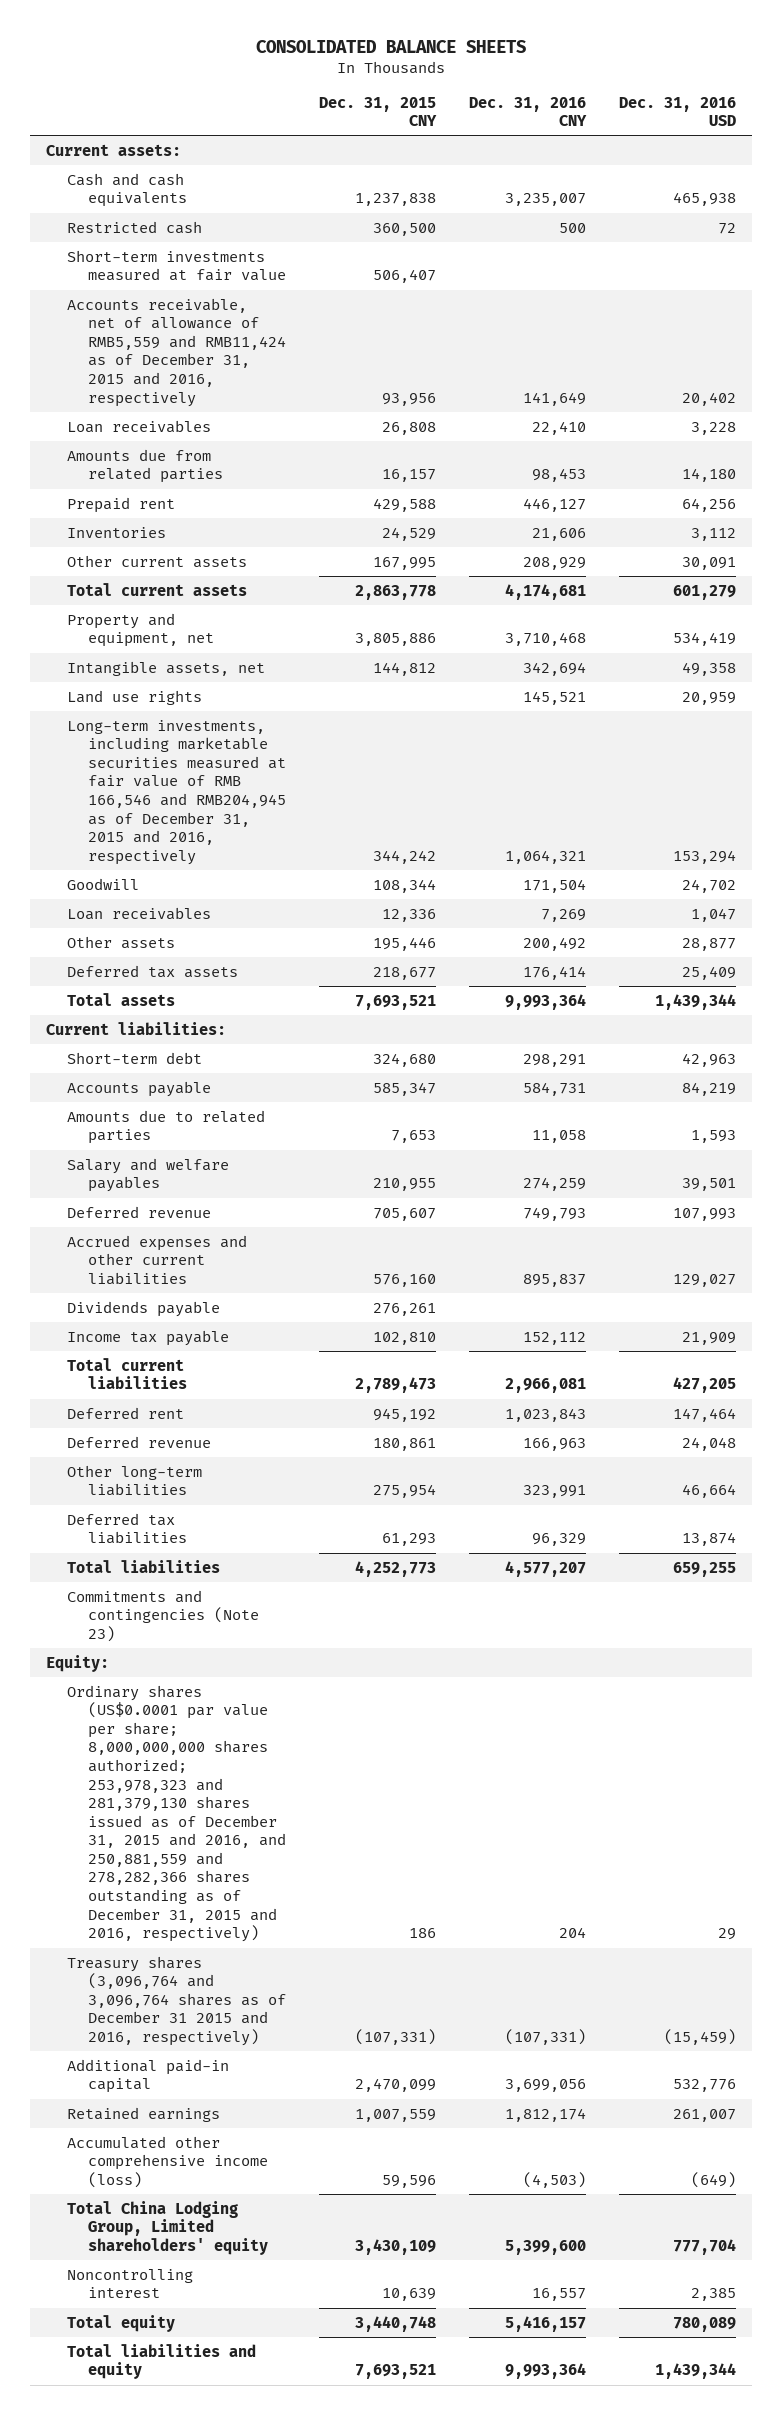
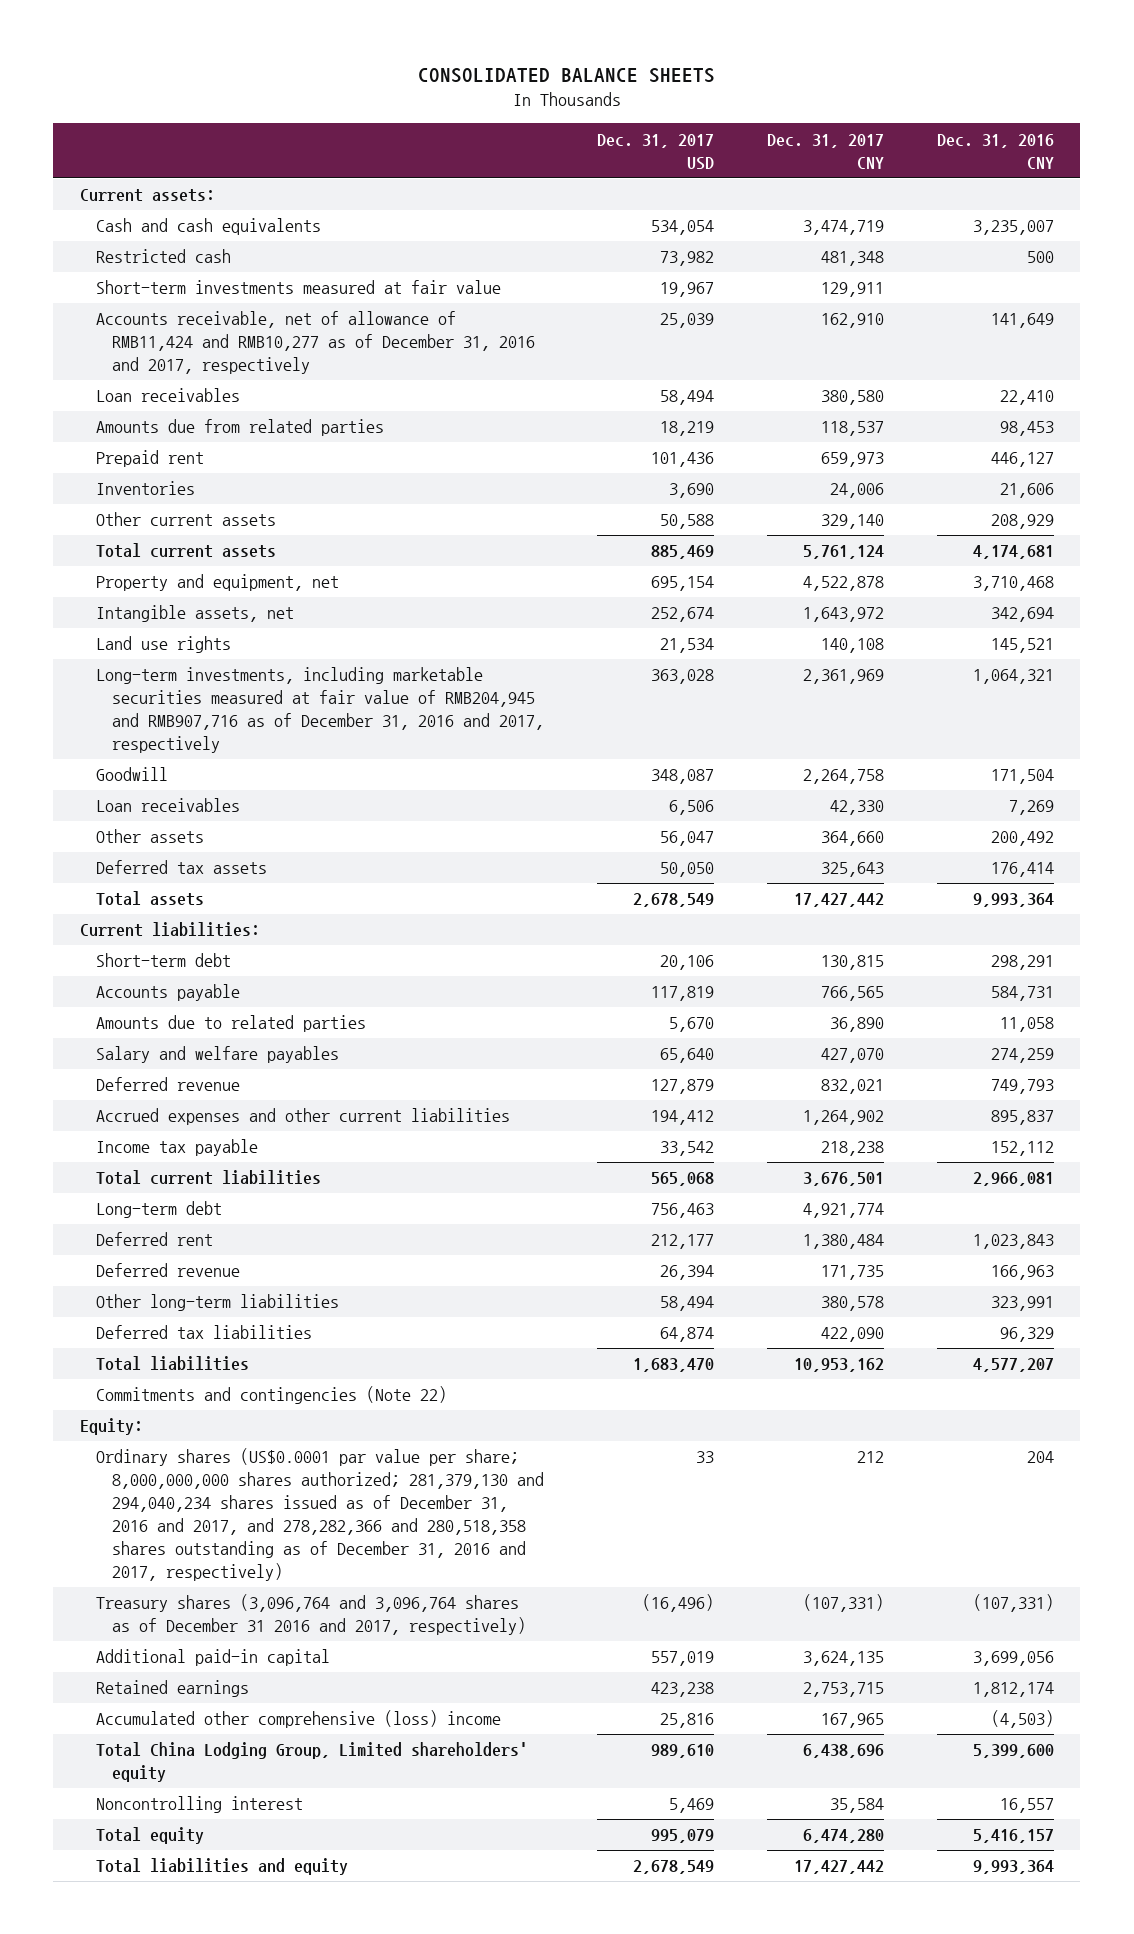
[318,96,437,127] Dec. 31, 2015 CNY -> none
[618,96,736,127] Dec. 31, 2016 USD -> none
none -> [596,133,714,170] Dec. 31, 2017 USD
none -> [766,133,884,169] Dec. 31, 2017 CNY
[67,297,287,407] Accounts receivable, net of allowance of RMB5,559 and RMB11,424 as of December 31, 2015 and 2016, respectively -> [95,311,535,375] Accounts receivable, net of allowance of RMB11,424 and RMB10,277 as of December 31, 2016 and 2017, respectively
[67,719,287,865] Long-term investments, including marketable securities measured at fair value of RMB 166,546 and RMB204,945 as of December 31, 2015 and 2016, respectively -> [95,667,544,754] Long-term investments, including marketable securities measured at fair value of RMB204,945 and RMB907,716 as of December 31, 2016 and 2017, respectively
[67,1300,221,1317] Dividends payable -> none
none -> [95,1201,222,1219] Long-term debt
[67,1589,260,1642] Commitments and contingencies (Note 23) -> [95,1386,447,1405] Commitments and contingencies (Note 22)
[67,1684,287,1943] Ordinary shares (US$0.0001 par value per share; 8,000,000,000 shares authorized; 253,978,323 and 281,379,130 shares issued as of December 31, 2015 and 2016, and 250,881,559 and 278,282,366 shares outstanding as of December 31, 2015 and 2016, respectively) -> [95,1448,544,1582] Ordinary shares (US$0.0001 par value per share; 8,000,000,000 shares authorized; 281,379,130 and 294,040,234 shares issued as of December 31, 2016 and 2017, and 278,282,366 and 280,518,358 shares outstanding as of December 31, 2016 and 2017, respectively)
[67,1955,287,2047] Treasury shares (3,096,764 and 3,096,764 shares as of December 31 2015 and 2016, respectively) -> [95,1594,526,1636] Treasury shares (3,096,764 and 3,096,764 shares as of December 31 2016 and 2017, respectively)
[67,2135,269,2188] Accumulated other comprehensive income (loss) -> [95,1710,501,1729] Accumulated other comprehensive (loss) income

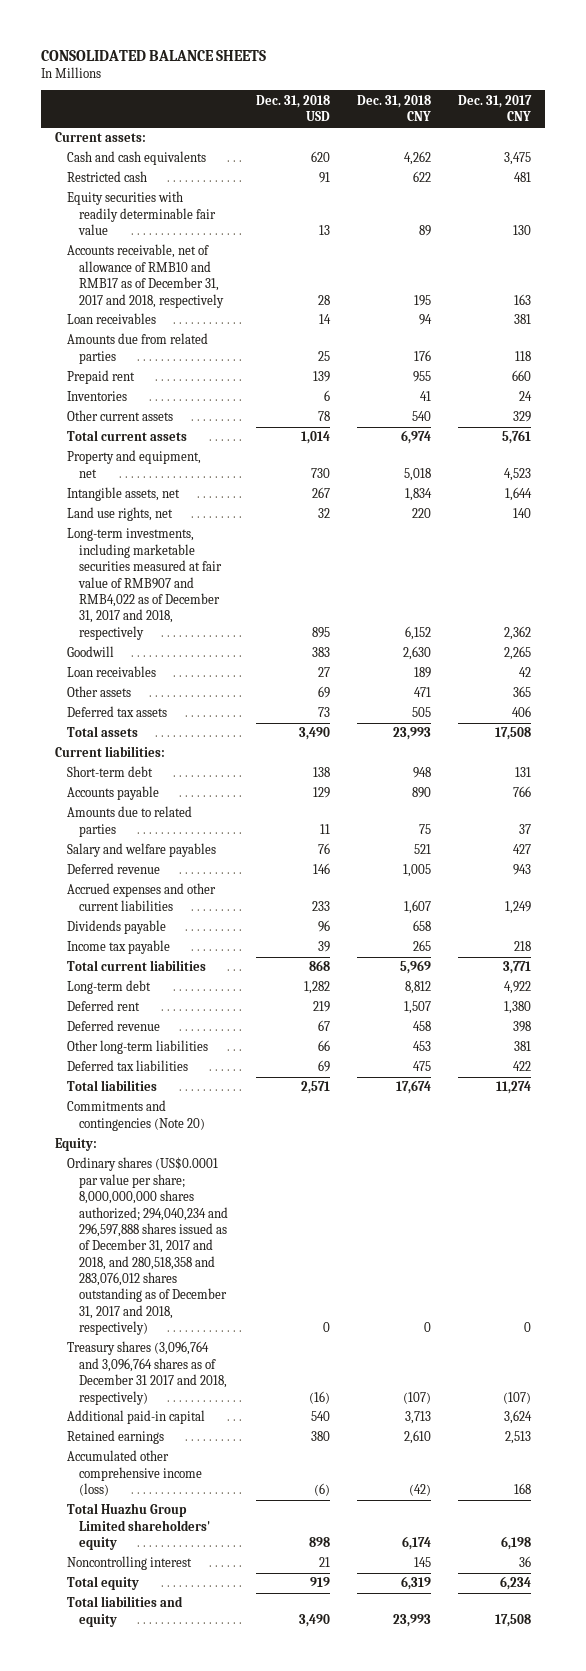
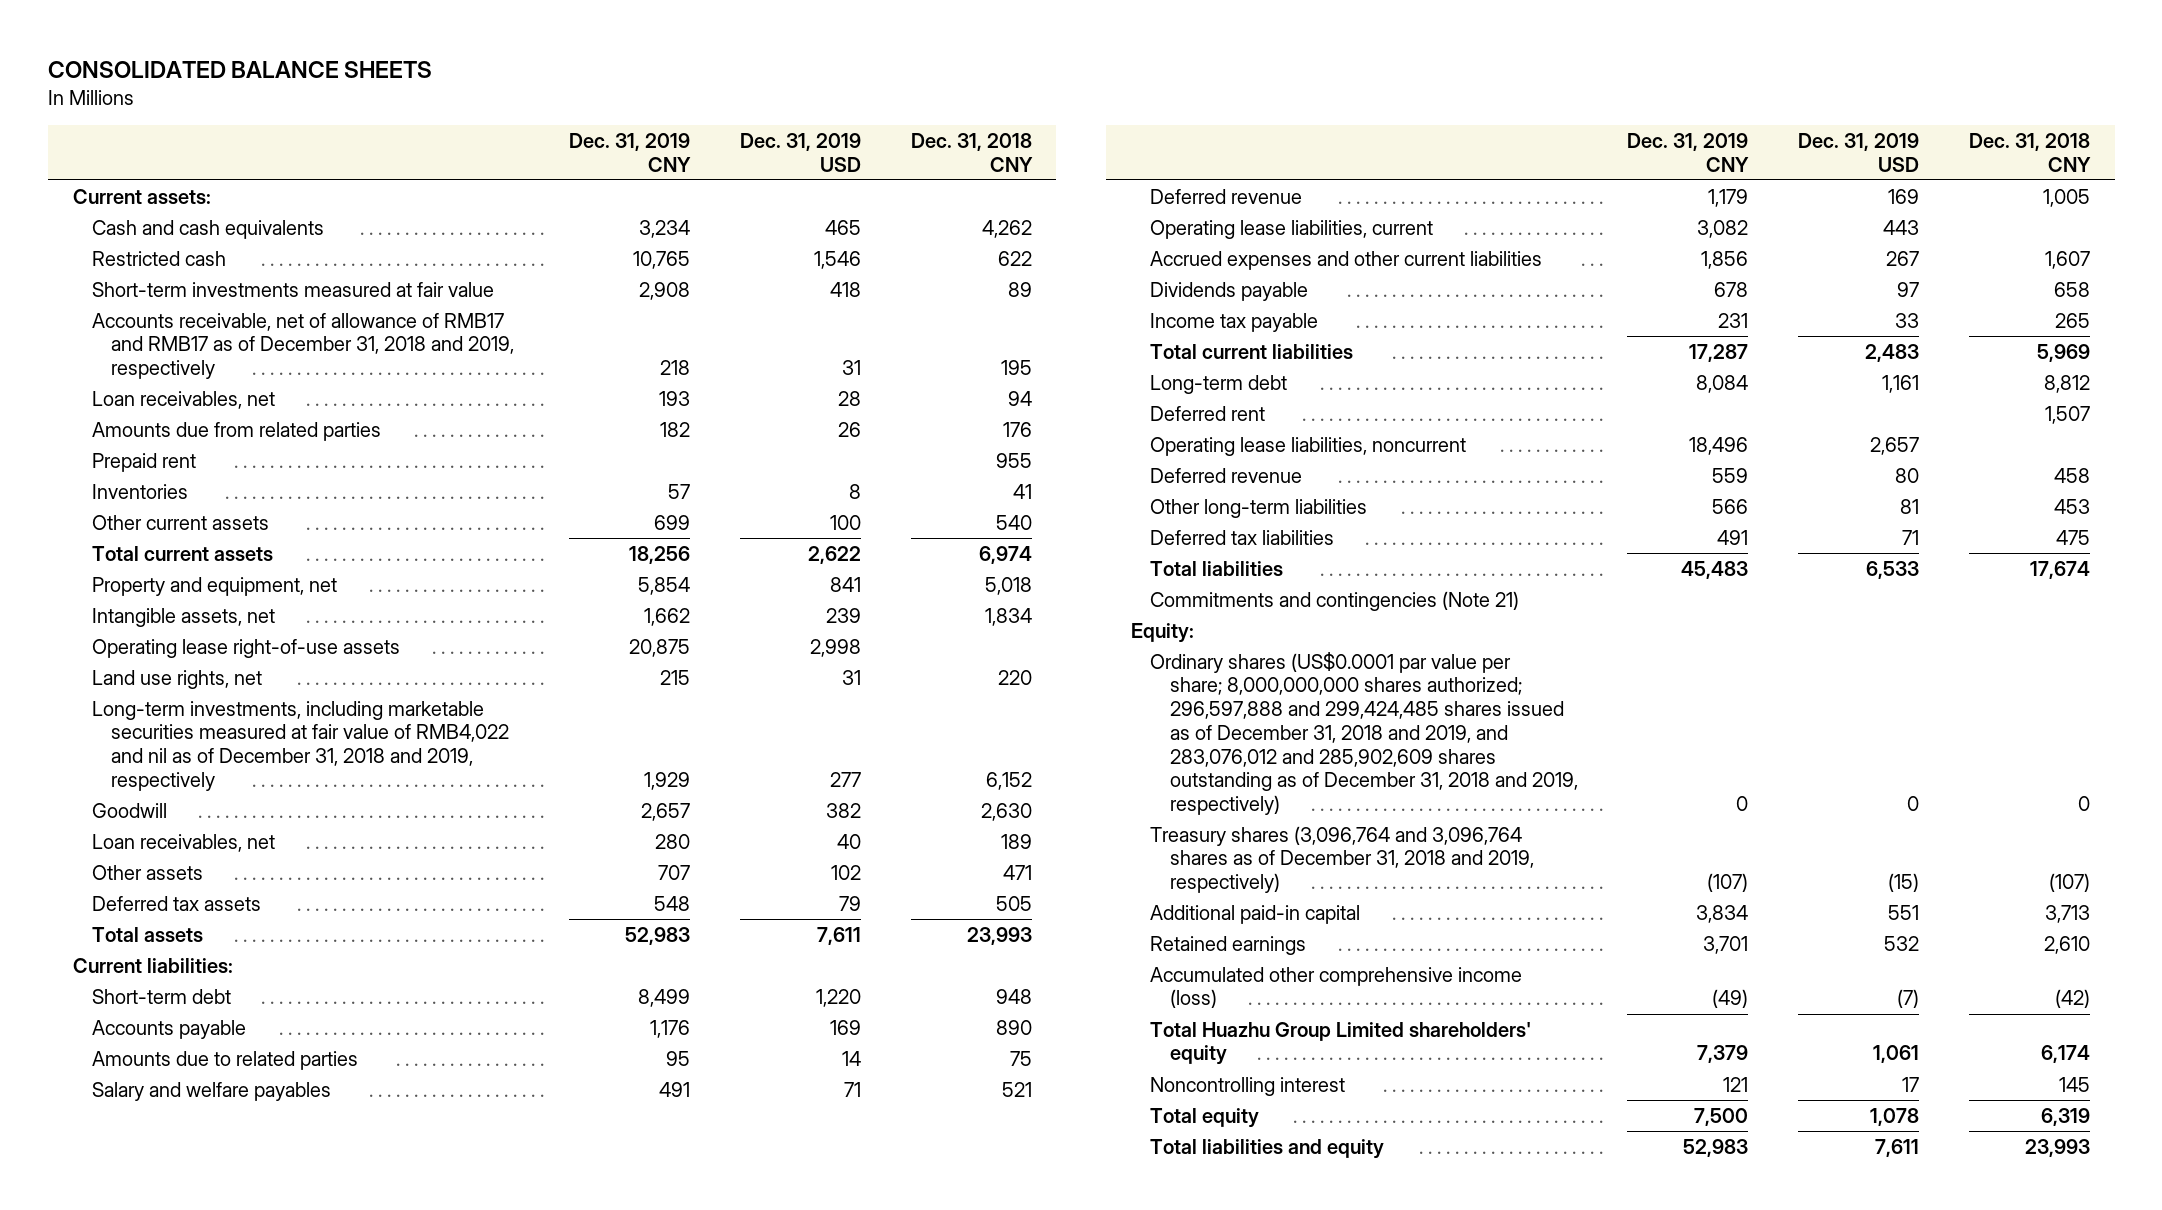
[255,94,330,122] Dec. 31, 2018 USD -> none
[458,94,533,122] Dec. 31, 2017 CNY -> none
none -> [569,132,692,172] Dec. 31, 2019 CNY
none -> [739,132,861,172] Dec. 31, 2019 USD
[66,191,217,236] Equity securities with readily determinable fair value -> [92,281,495,297] Short-term investments measured at fair value
[66,244,225,308] Accounts receivable, net of allowance of RMB10 and RMB17 as of December 31, 2017 and 2018, respectively -> [92,312,515,380] Accounts receivable, net of allowance of RMB17 and RMB17 as of December 31, 2018 and 2019, respectively
[66,313,156,325] Loan receivables -> [92,390,276,409] Loan receivables, net
none -> [92,638,401,658] Operating lease right-of-use assets
[66,528,223,640] Long-term investments, including marketable securities measured at fair value of RMB907 and RMB4,022 as of December 31, 2017 and 2018, respectively -> [92,700,510,791] Long-term investments, including marketable securities measured at fair value of RMB4,022 and nil as of December 31, 2018 and 2019, respectively
[66,666,156,678] Loan receivables -> [92,833,276,852] Loan receivables, net
none -> [1150,219,1434,239] Operating lease liabilities, current
none -> [1150,436,1467,456] Operating lease liabilities, noncurrent
[66,1100,206,1131] Commitments and contingencies (Note 20) -> [1150,590,1520,611] Commitments and contingencies (Note 21)
[66,1157,229,1336] Ordinary shares (US$0.0001 par value per share; 8,000,000,000 shares authorized; 294,040,234 and 296,597,888 shares issued as of December 31, 2017 and 2018, and 280,518,358 and 283,076,012 shares outstanding as of December 31, 2017 and 2018, respectively) -> [1150,651,1578,815] Ordinary shares (US$0.0001 par value per share; 8,000,000,000 shares authorized; 296,597,888 and 299,424,485 shares issued as of December 31, 2018 and 2019, and 283,076,012 and 285,902,609 shares outstanding as of December 31, 2018 and 2019, respectively)
[66,1341,228,1405] Treasury shares (3,096,764 and 3,096,764 shares as of December 31 2017 and 2018, respectively) -> [1150,825,1534,894] Treasury shares (3,096,764 and 3,096,764 shares as of December 31, 2018 and 2019, respectively)

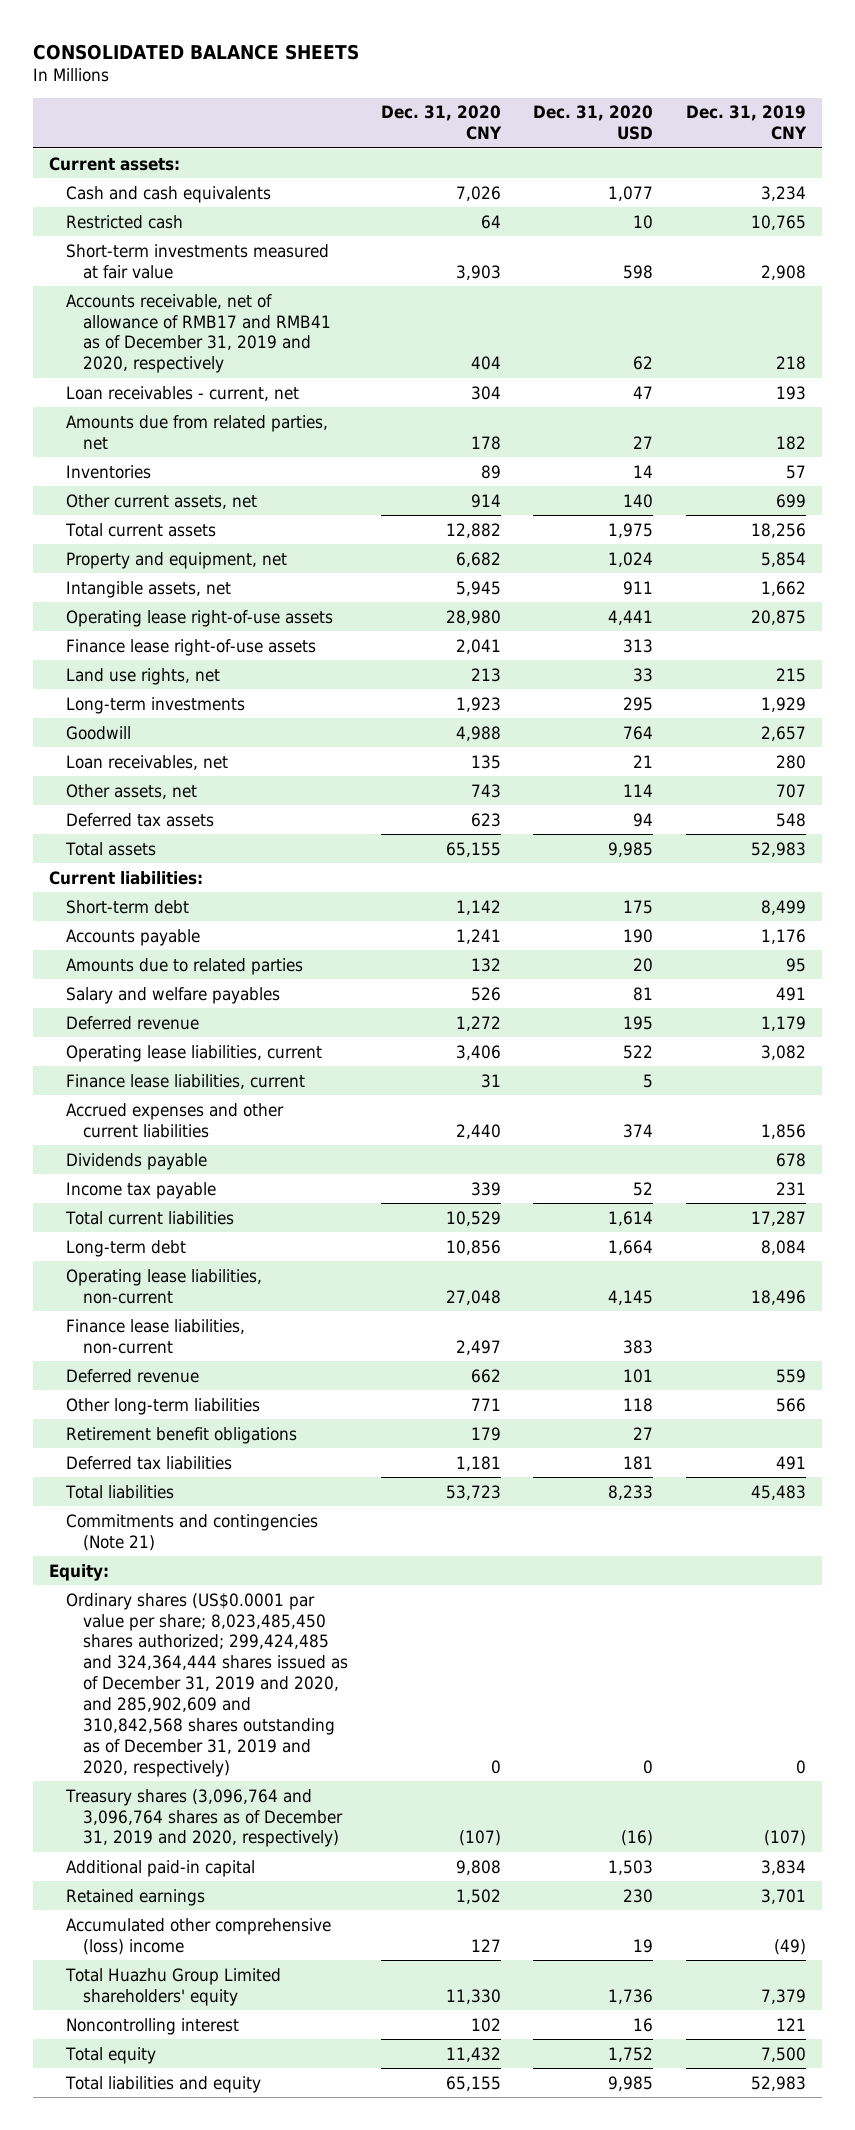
[739,132,861,172] Dec. 31, 2019 USD -> none
[910,132,1033,172] Dec. 31, 2018 CNY -> none
none -> [380,105,502,141] Dec. 31, 2020 CNY
none -> [533,105,654,141] Dec. 31, 2020 USD
[92,452,197,472] Prepaid rent -> none
[92,312,515,380] Accounts receivable, net of allowance of RMB17 and RMB17 as of December 31, 2018 and 2019, respectively -> [66,293,331,374] Accounts receivable, net of allowance of RMB17 and RMB41 as of December 31, 2019 and 2020, respectively
[92,390,276,409] Loan receivables, net -> [66,385,300,401] Loan receivables - current, net
[92,421,382,441] Amounts due from related parties -> [66,414,329,450] Amounts due from related parties, net
[92,514,270,530] Other current assets -> [66,493,258,509] Other current assets, net
none -> [66,638,317,656] Finance lease right-of-use assets
[92,700,510,791] Long-term investments, including marketable securities measured at fair value of RMB4,022 and nil as of December 31, 2018 and 2019, respectively -> [66,696,246,714] Long-term investments
[92,864,204,880] Other assets -> [66,783,198,799] Other assets, net
none -> [66,1073,306,1089] Finance lease liabilities, current
[1150,405,1266,421] Deferred rent -> none
[1150,436,1467,456] Operating lease liabilities, noncurrent -> [66,1268,263,1304] Operating lease liabilities, non-current
none -> [66,1318,246,1354] Finance lease liabilities, non-current
none -> [66,1426,298,1444] Retirement benefit obligations
[1150,651,1578,815] Ordinary shares (US$0.0001 par value per share; 8,000,000,000 shares authorized; 296,597,888 and 299,424,485 shares issued as of December 31, 2018 and 2019, and 283,076,012 and 285,902,609 shares outstanding as of December 31, 2018 and 2019, respectively) -> [66,1592,348,1777] Ordinary shares (US$0.0001 par value per share; 8,023,485,450 shares authorized; 299,424,485 and 324,364,444 shares issued as of December 31, 2019 and 2020, and 285,902,609 and 310,842,568 shares outstanding as of December 31, 2019 and 2020, respectively)
[1150,825,1534,894] Treasury shares (3,096,764 and 3,096,764 shares as of December 31, 2018 and 2019, respectively) -> [65,1788,343,1848] Treasury shares (3,096,764 and 3,096,764 shares as of December 31, 2019 and 2020, respectively)
[1150,966,1523,1009] Accumulated other comprehensive income (loss) -> [66,1917,332,1955] Accumulated other comprehensive (loss) income

